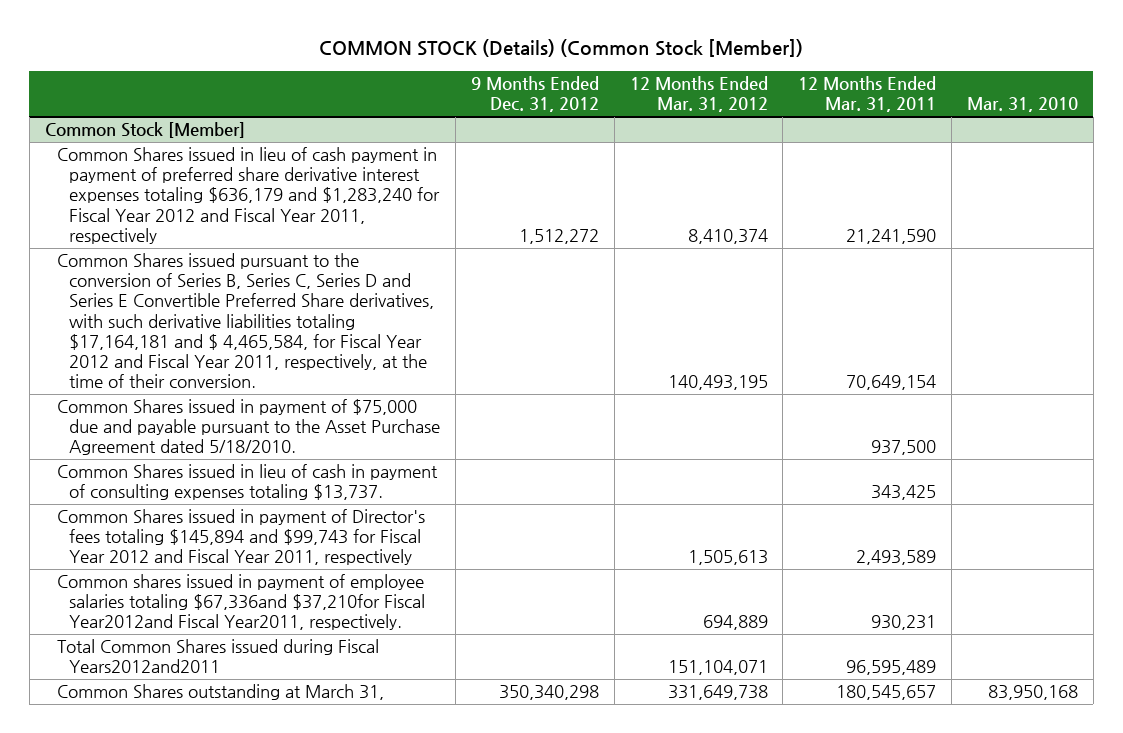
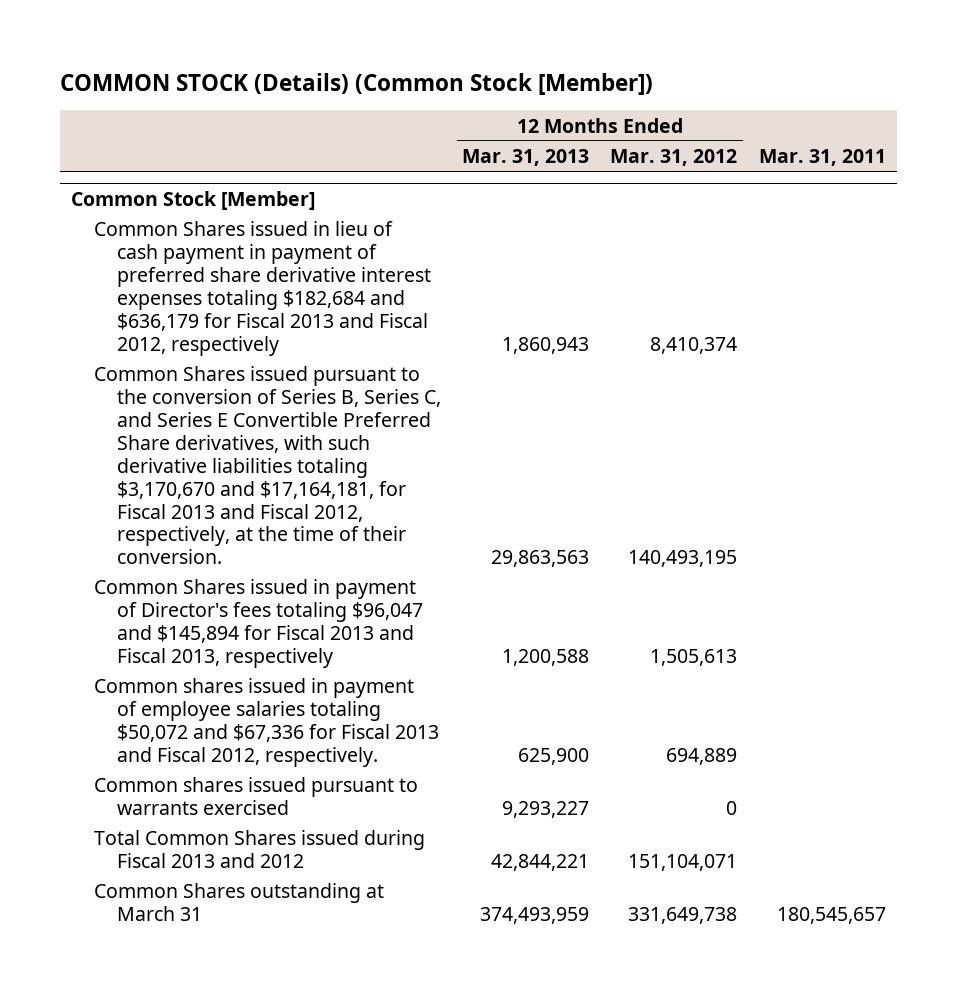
[470,76,599,113] 9 Months Ended Dec. 31, 2012 -> none
[798,76,937,113] 12 Months Ended Mar. 31, 2011 -> none
[966,97,1078,113] Mar. 31, 2010 -> none
none -> [462,149,590,167] Mar. 31, 2013
none -> [758,149,886,167] Mar. 31, 2011
[56,399,441,456] Common Shares issued in payment of $75,000 due and payable pursuant to the Asset Purchase Agreement dated 5/18/2010. -> none
[56,464,438,501] Common Shares issued in lieu of cash in payment of consulting expenses totaling $13,737. -> none
[56,147,441,244] Common Shares issued in lieu of cash payment in payment of preferred share derivative interest expenses totaling $636,179 and $1,283,240 for Fiscal Year 2012 and Fiscal Year 2011, respectively -> [93,221,431,356] Common Shares issued in lieu of cash payment in payment of preferred share derivative interest expenses totaling $182,684 and $636,179 for Fiscal 2013 and Fiscal 2012, respectively
[56,253,435,388] Common Shares issued pursuant to the conversion of Series B, Series C, Series D and Series E Convertible Preferred Share derivatives, with such derivative liabilities totaling $17,164,181 and $ 4,465,584, for Fiscal Year 2012 and Fiscal Year 2011, respectively, at the time of their conversion. -> [93,366,441,565] Common Shares issued pursuant to the conversion of Series B, Series C, and Series E Convertible Preferred Share derivatives, with such derivative liabilities totaling $3,170,670 and $17,164,181, for Fiscal 2013 and Fiscal 2012, respectively, at the time of their conversion.
[56,509,425,566] Common Shares issued in payment of Director's fees totaling $145,894 and $99,743 for Fiscal Year 2012 and Fiscal Year 2011, respectively -> [93,579,423,668] Common Shares issued in payment of Director's fees totaling $96,047 and $145,894 for Fiscal 2013 and Fiscal 2013, respectively
[56,574,426,631] Common shares issued in payment of employee salaries totaling $67,336and $37,210for Fiscal Year2012and Fiscal Year2011, respectively. -> [93,678,439,767] Common shares issued in payment of employee salaries totaling $50,072 and $67,336 for Fiscal 2013 and Fiscal 2012, respectively.
none -> [93,777,418,816] Common shares issued pursuant to warrants exercised
[56,639,379,674] Total Common Shares issued during Fiscal Years2012and2011 -> [93,830,425,869] Total Common Shares issued during Fiscal 2013 and 2012
[56,684,384,701] Common Shares outstanding at March 31, -> [93,883,384,922] Common Shares outstanding at March 31

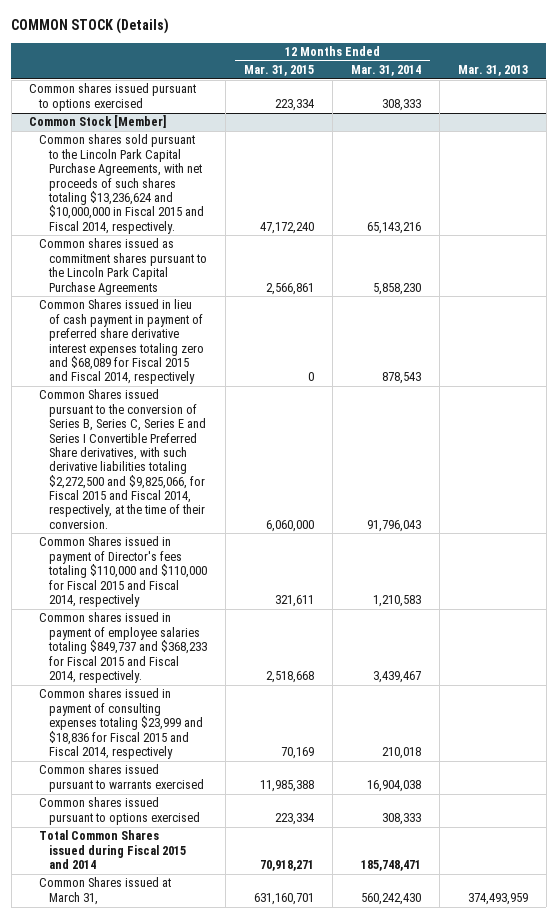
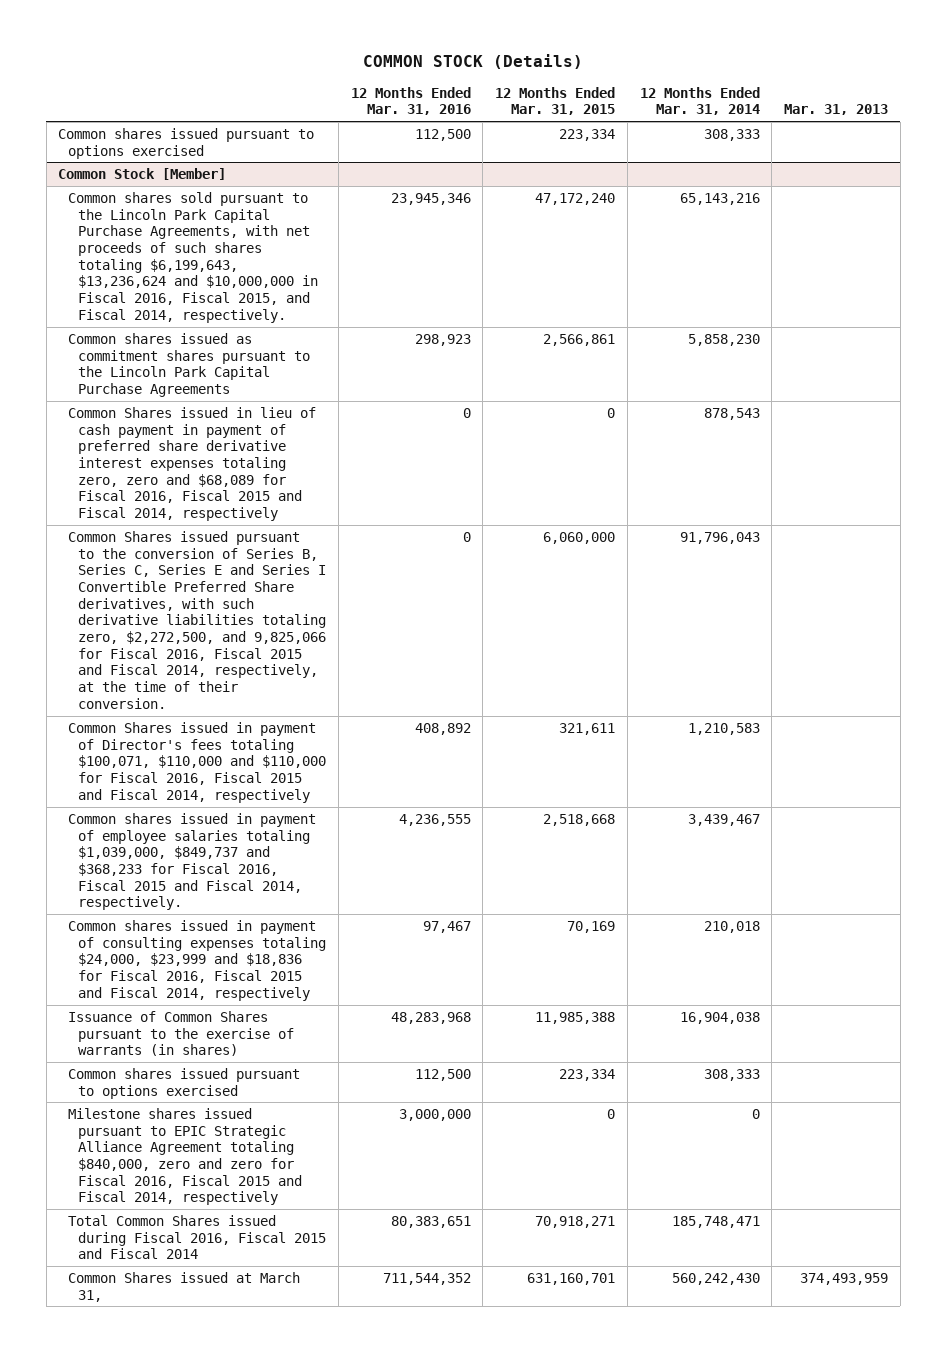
none -> [350,86,471,116] 12 Months Ended Mar. 31, 2016
[39,134,205,234] Common shares sold pursuant to the Lincoln Park Capital Purchase Agreements, with net proceeds of such shares totaling $13,236,624 and $10,000,000 in Fiscal 2015 and Fiscal 2014, respectively. -> [68,191,318,323] Common shares sold pursuant to the Lincoln Park Capital Purchase Agreements, with net proceeds of such shares totaling $6,199,643, $13,236,624 and $10,000,000 in Fiscal 2016, Fiscal 2015, and Fiscal 2014, respectively.
[39,299,205,385] Common Shares issued in lieu of cash payment in payment of preferred share derivative interest expenses totaling zero and $68,089 for Fiscal 2015 and Fiscal 2014, respectively -> [68,406,317,522] Common Shares issued in lieu of cash payment in payment of preferred share derivative interest expenses totaling zero, zero and $68,089 for Fiscal 2016, Fiscal 2015 and Fiscal 2014, respectively
[39,389,207,529] Common Shares issued pursuant to the conversion of Series B, Series C, Series E and Series I Convertible Preferred Share derivatives, with such derivative liabilities totaling $2,272,500 and $9,825,066, for Fiscal 2015 and Fiscal 2014, respectively, at the time of their conversion. -> [68,530,326,709] Common Shares issued pursuant to the conversion of Series B, Series C, Series E and Series I Convertible Preferred Share derivatives, with such derivative liabilities totaling zero, $2,272,500, and 9,825,066 for Fiscal 2016, Fiscal 2015 and Fiscal 2014, respectively, at the time of their conversion.
[39,536,208,607] Common Shares issued in payment of Director's fees totaling $110,000 and $110,000 for Fiscal 2015 and Fiscal 2014, respectively -> [68,721,326,803] Common Shares issued in payment of Director's fees totaling $100,071, $110,000 and $110,000 for Fiscal 2016, Fiscal 2015 and Fiscal 2014, respectively
[39,612,208,683] Common shares issued in payment of employee salaries totaling $849,737 and $368,233 for Fiscal 2015 and Fiscal 2014, respectively. -> [68,812,317,911] Common shares issued in payment of employee salaries totaling $1,039,000, $849,737 and $368,233 for Fiscal 2016, Fiscal 2015 and Fiscal 2014, respectively.
[39,688,204,759] Common shares issued in payment of consulting expenses totaling $23,999 and $18,836 for Fiscal 2015 and Fiscal 2014, respectively -> [68,919,326,1001] Common shares issued in payment of consulting expenses totaling $24,000, $23,999 and $18,836 for Fiscal 2016, Fiscal 2015 and Fiscal 2014, respectively
[39,764,205,792] Common shares issued pursuant to warrants exercised -> [68,1010,294,1057] Issuance of Common Shares pursuant to the exercise of warrants (in shares)
none -> [68,1107,302,1206] Milestone shares issued pursuant to EPIC Strategic Alliance Agreement totaling $840,000, zero and zero for Fiscal 2016, Fiscal 2015 and Fiscal 2014, respectively
[39,830,187,870] Total Common Shares issued during Fiscal 2015 and 2014 -> [68,1214,326,1260] Total Common Shares issued during Fiscal 2016, Fiscal 2015 and Fiscal 2014

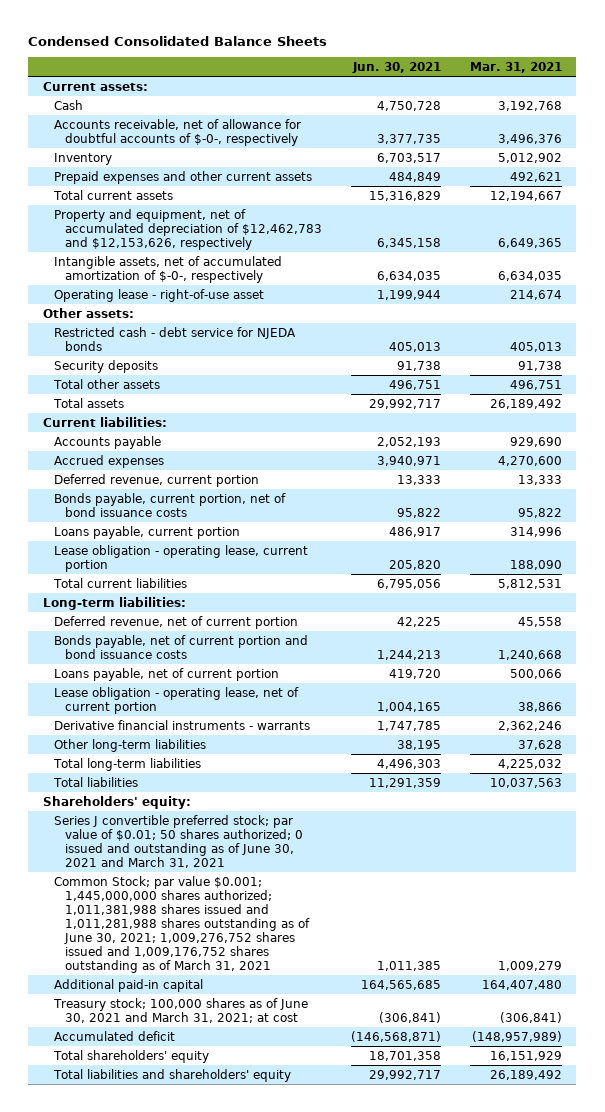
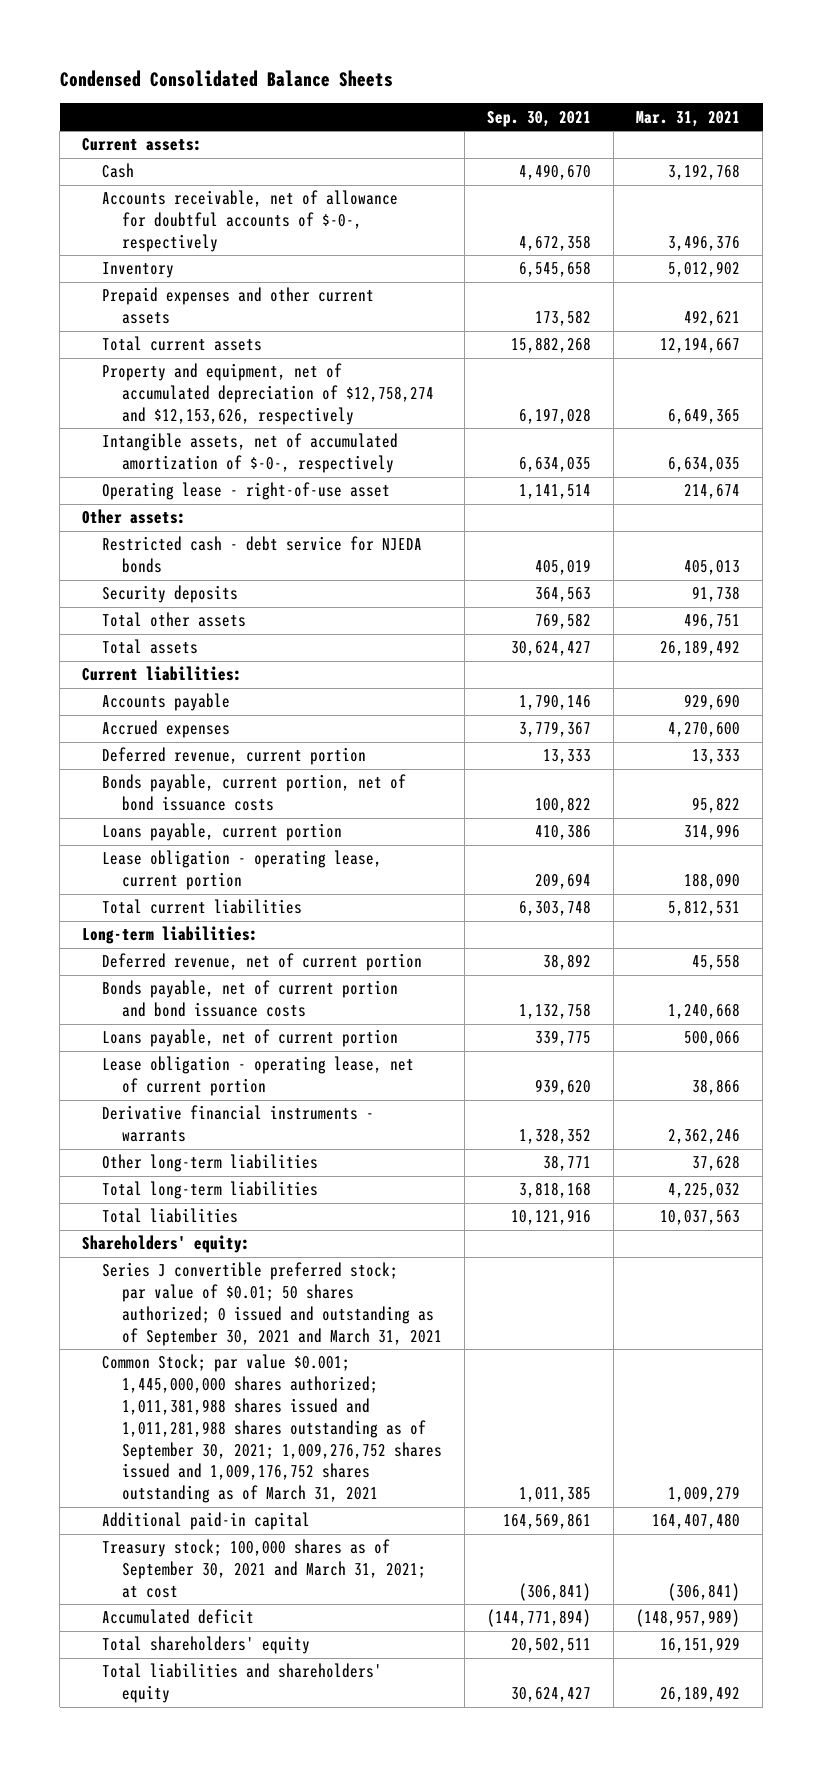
[351,62,441,74] Jun. 30, 2021 -> none
none -> [487,110,592,127] Sep. 30, 2021
[53,208,322,250] Property and equipment, net of accumulated depreciation of $12,462,783 and $12,153,626, respectively -> [102,363,435,425] Property and equipment, net of accumulated depreciation of $12,758,274 and $12,153,626, respectively
[53,814,303,868] Series J convertible preferred stock; par value of $0.01; 50 shares authorized; 0 issued and outstanding as of June 30, 2021 and March 31, 2021 -> [102,1262,443,1346] Series J convertible preferred stock; par value of $0.01; 50 shares authorized; 0 issued and outstanding as of September 30, 2021 and March 31, 2021
[53,875,310,973] Common Stock; par value $0.001; 1,445,000,000 shares authorized; 1,011,381,988 shares issued and 1,011,281,988 shares outstanding as of June 30, 2021; 1,009,276,752 shares issued and 1,009,176,752 shares outstanding as of March 31, 2021 -> [102,1354,443,1504] Common Stock; par value $0.001; 1,445,000,000 shares authorized; 1,011,381,988 shares issued and 1,011,281,988 shares outstanding as of September 30, 2021; 1,009,276,752 shares issued and 1,009,176,752 shares outstanding as of March 31, 2021
[52,997,308,1023] Treasury stock; 100,000 shares as of June 30, 2021 and March 31, 2021; at cost -> [102,1539,427,1598] Treasury stock; 100,000 shares as of September 30, 2021 and March 31, 2021; at cost

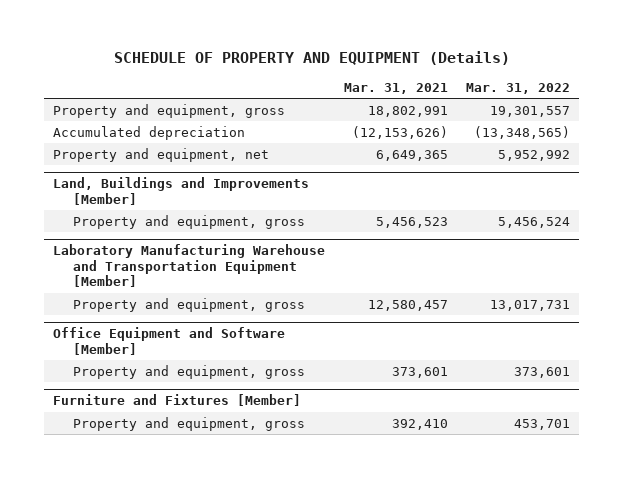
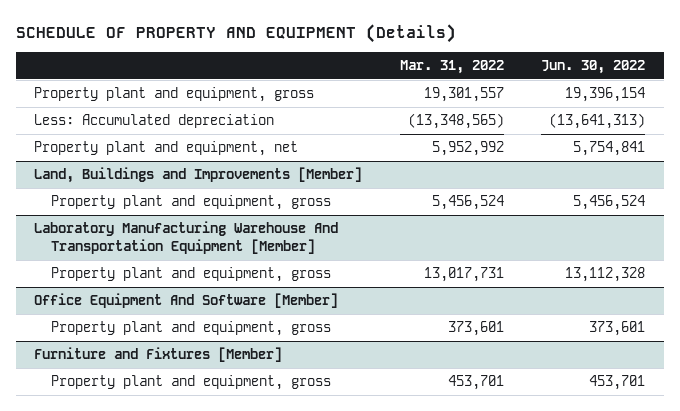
[343,82,448,94] Mar. 31, 2021 -> none
none -> [541,60,646,75] Jun. 30, 2022
[53,103,286,118] Property and equipment, gross -> [34,87,315,103] Property plant and equipment, gross
[53,125,246,140] Accumulated depreciation -> [34,114,275,129] Less: Accumulated depreciation
[53,147,270,162] Property and equipment, net -> [34,141,299,157] Property plant and equipment, net
[72,214,305,229] Property and equipment, gross -> [51,195,332,211] Property plant and equipment, gross
[53,244,326,288] Laboratory Manufacturing Warehouse and Transportation Equipment [Member] -> [34,221,339,255] Laboratory Manufacturing Warehouse And Transportation Equipment [Member]
[72,297,305,312] Property and equipment, gross -> [51,267,332,283] Property plant and equipment, gross
[53,327,286,355] Office Equipment and Software [Member] -> [34,293,339,309] Office Equipment And Software [Member]
[72,364,305,379] Property and equipment, gross -> [51,321,332,337] Property plant and equipment, gross
[72,416,305,431] Property and equipment, gross -> [51,375,332,391] Property plant and equipment, gross

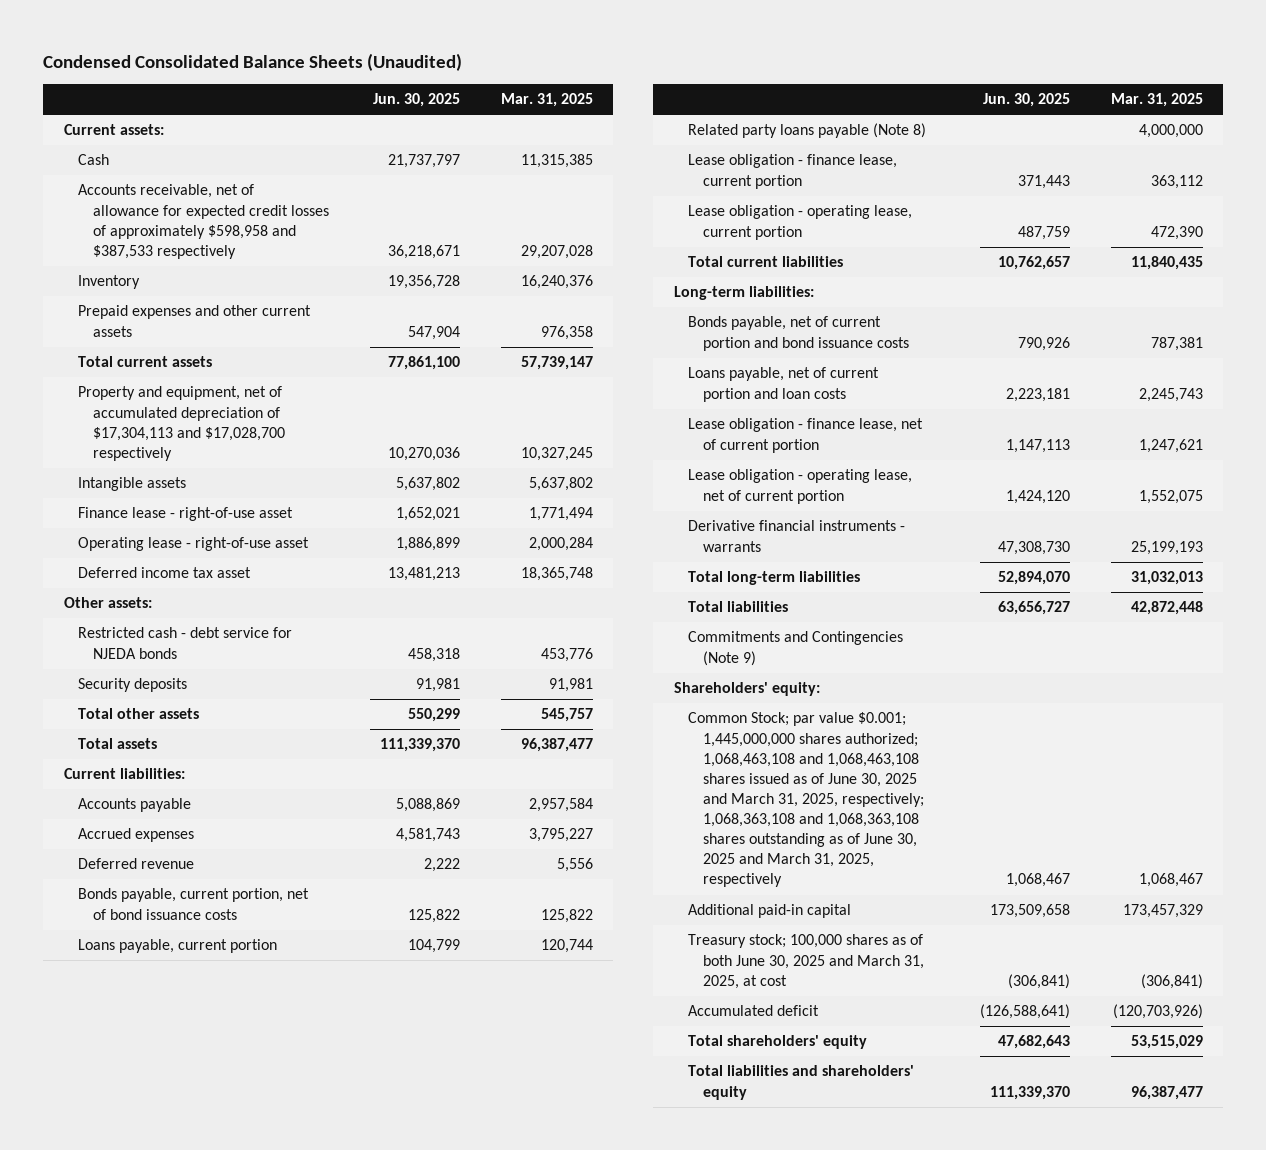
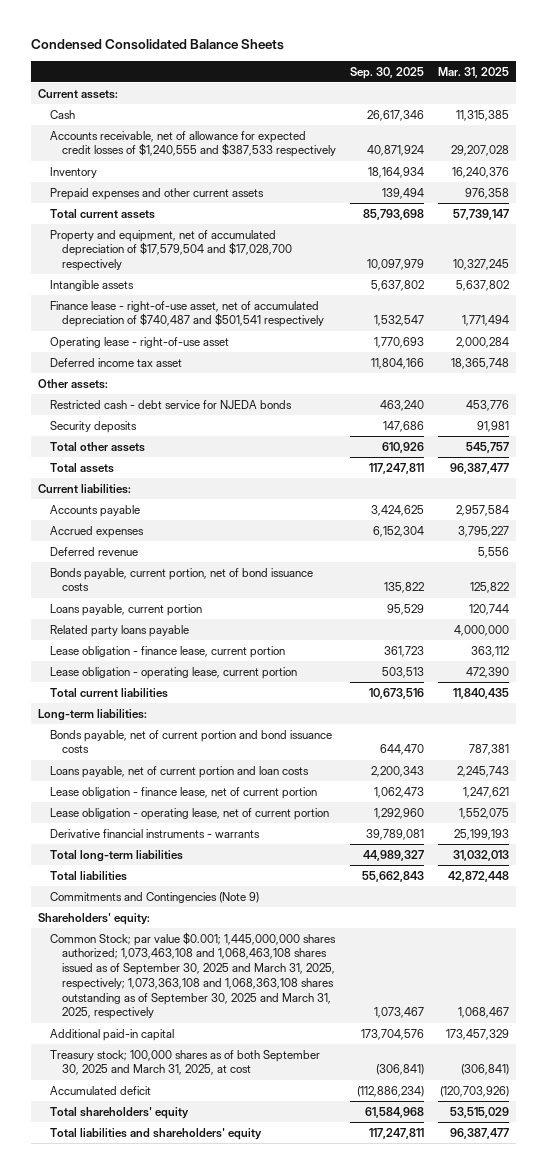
[43,52,463,71] Condensed Consolidated Balance Sheets (Unaudited) -> [31,39,285,51] Condensed Consolidated Balance Sheets
[372,93,460,108] Jun. 30, 2025 -> none
none -> [350,66,425,79] Sep. 30, 2025
[78,184,329,259] Accounts receivable, net of allowance for expected credit losses of approximately $598,958 and $387,533 respectively -> [50,130,337,158] Accounts receivable, net of allowance for expected credit losses of $1,240,555 and $387,533 respectively
[78,386,285,461] Property and equipment, net of accumulated depreciation of $17,304,113 and $17,028,700 respectively -> [50,229,293,272] Property and equipment, net of accumulated depreciation of $17,579,504 and $17,028,700 respectively
[78,507,294,522] Finance lease - right-of-use asset -> [50,300,325,328] Finance lease - right-of-use asset, net of accumulated depreciation of $740,487 and $501,541 respectively
[688,123,927,139] Related party loans payable (Note 8) -> [50,624,190,637] Related party loans payable
[688,712,924,888] Common Stock; par value $0.001; 1,445,000,000 shares authorized; 1,068,463,108 and 1,068,463,108 shares issued as of June 30, 2025 and March 31, 2025, respectively; 1,068,363,108 and 1,068,363,108 shares outstanding as of June 30, 2025 and March 31, 2025, respectively -> [50,931,337,1020] Common Stock; par value $0.001; 1,445,000,000 shares authorized; 1,073,463,108 and 1,068,463,108 shares issued as of September 30, 2025 and March 31, 2025, respectively; 1,073,363,108 and 1,068,363,108 shares outstanding as of September 30, 2025 and March 31, 2025, respectively
[688,934,924,989] Treasury stock; 100,000 shares as of both June 30, 2025 and March 31, 2025, at cost -> [50,1049,321,1076] Treasury stock; 100,000 shares as of both September 30, 2025 and March 31, 2025, at cost

